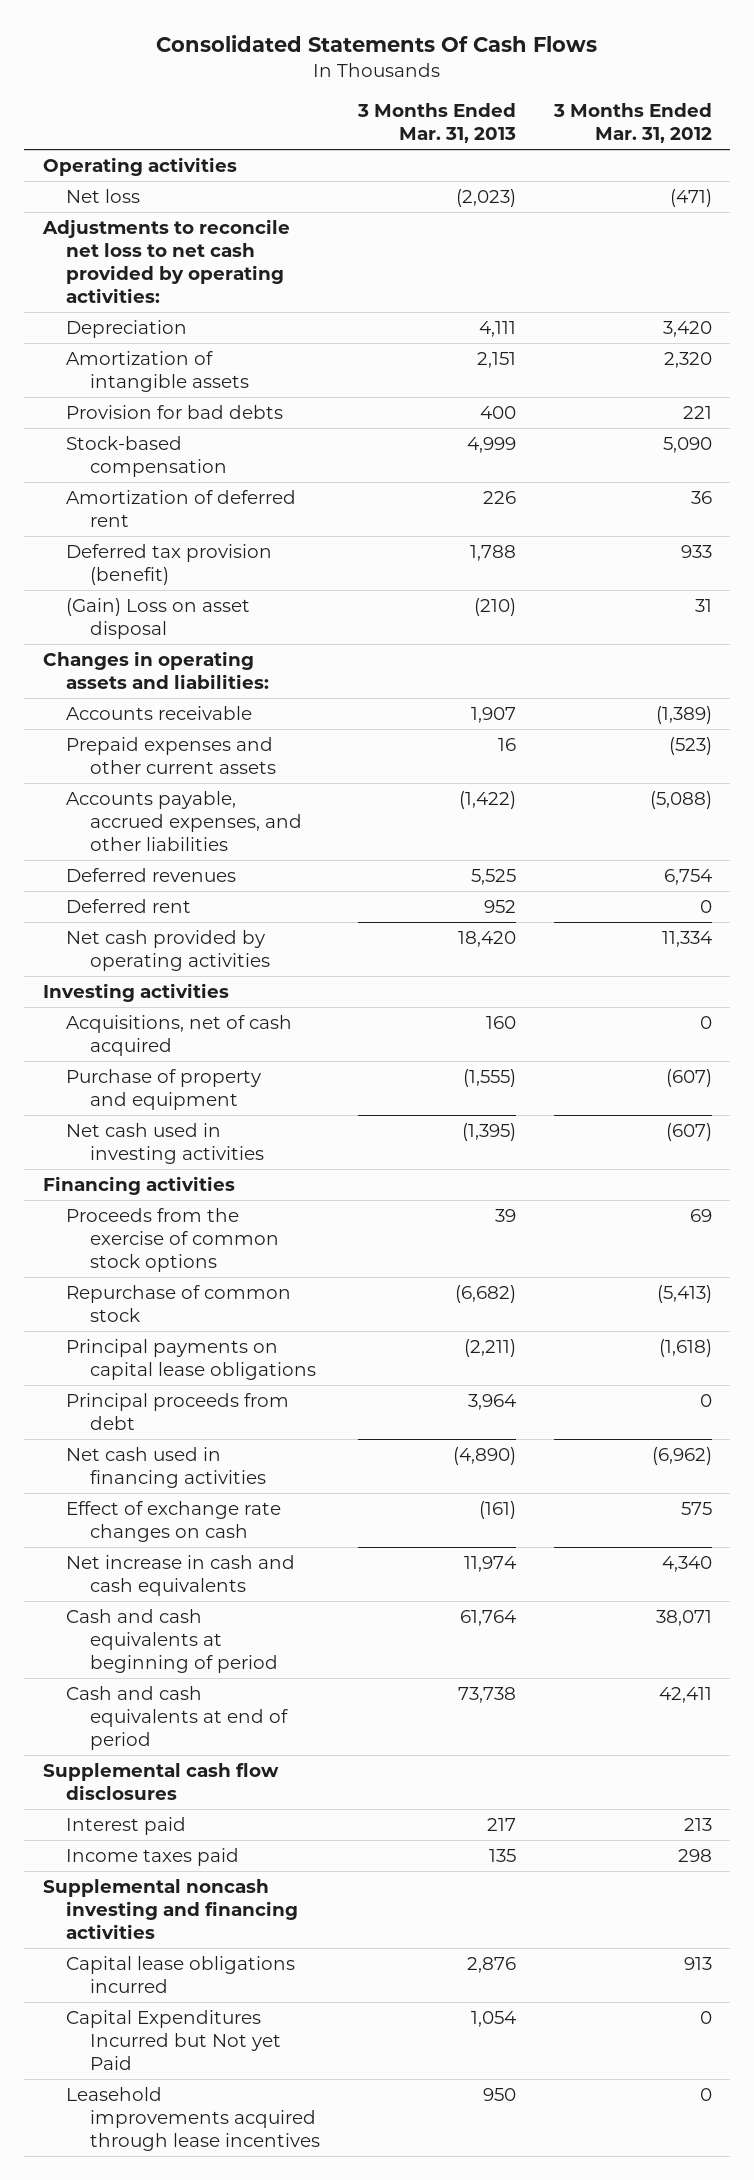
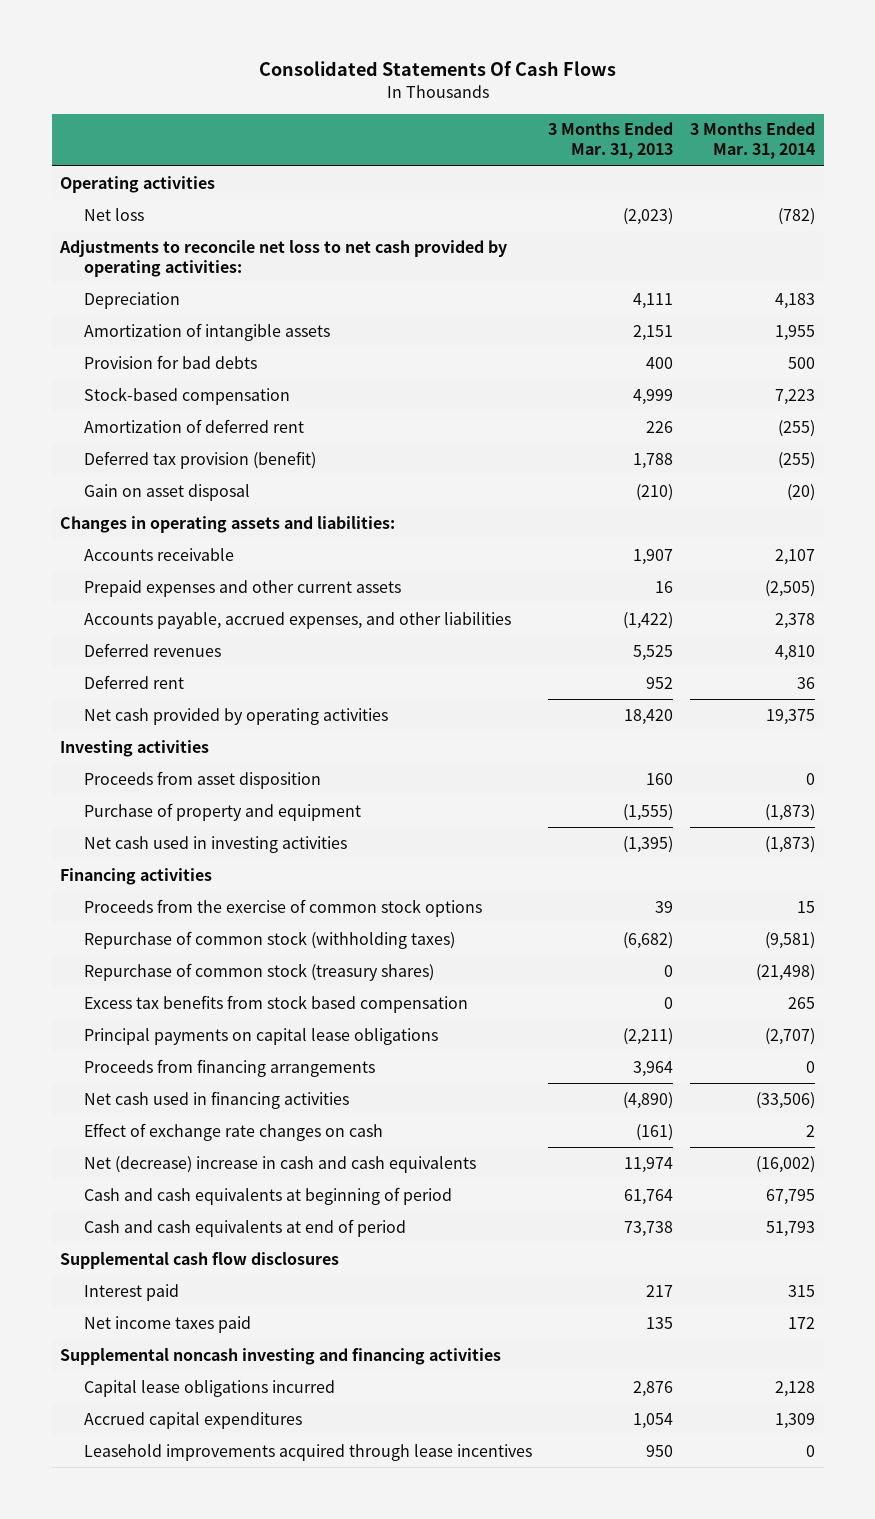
[552,103,712,144] 3 Months Ended Mar. 31, 2012 -> none
none -> [690,122,816,160] 3 Months Ended Mar. 31, 2014
[66,597,251,639] (Gain) Loss on asset disposal -> [83,483,250,501] Gain on asset disposal
[66,1014,293,1056] Acquisitions, net of cash acquired -> none
none -> [83,770,321,789] Proceeds from asset disposition
[66,1284,292,1322] Repurchase of common stock -> [83,930,455,949] Repurchase of common stock (withholding taxes)
none -> [83,962,434,981] Repurchase of common stock (treasury shares)
none -> [83,994,468,1013] Excess tax benefits from stock based compensation
[66,1392,290,1430] Principal proceeds from debt -> [83,1058,375,1077] Proceeds from financing arrangements
[66,1554,296,1596] Net increase in cash and cash equivalents -> [83,1155,476,1173] Net (decrease) increase in cash and cash equivalents
[66,1847,240,1866] Income taxes paid -> [83,1315,251,1333] Net income taxes paid
[66,2009,281,2071] Capital Expenditures Incurred but Not yet Paid -> [83,1411,302,1429] Accrued capital expenditures

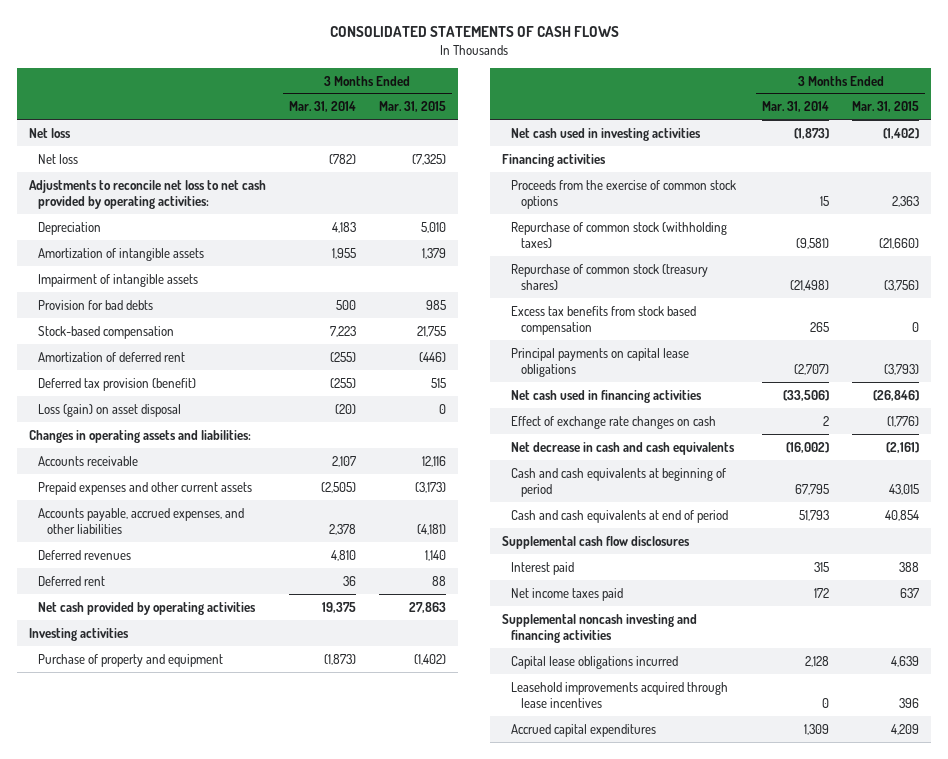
[258,61,616,77] Consolidated Statements Of Cash Flows -> [329,26,619,38] CONSOLIDATED STATEMENTS OF CASH FLOWS
[548,122,674,160] 3 Months Ended Mar. 31, 2013 -> none
none -> [378,101,446,113] Mar. 31, 2015
[60,175,216,193] Operating activities -> [28,127,71,138] Net loss
none -> [38,273,199,287] Impairment of intangible assets
[83,483,250,501] Gain on asset disposal -> [38,403,182,417] Loss (gain) on asset disposal
[83,770,321,789] Proceeds from asset disposition -> none
[83,1058,375,1077] Proceeds from financing arrangements -> none
[83,1155,476,1173] Net (decrease) increase in cash and cash equivalents -> [511,441,736,455] Net decrease in cash and cash equivalents
[83,1411,302,1429] Accrued capital expenditures -> [511,723,657,737] Accrued capital expenditures

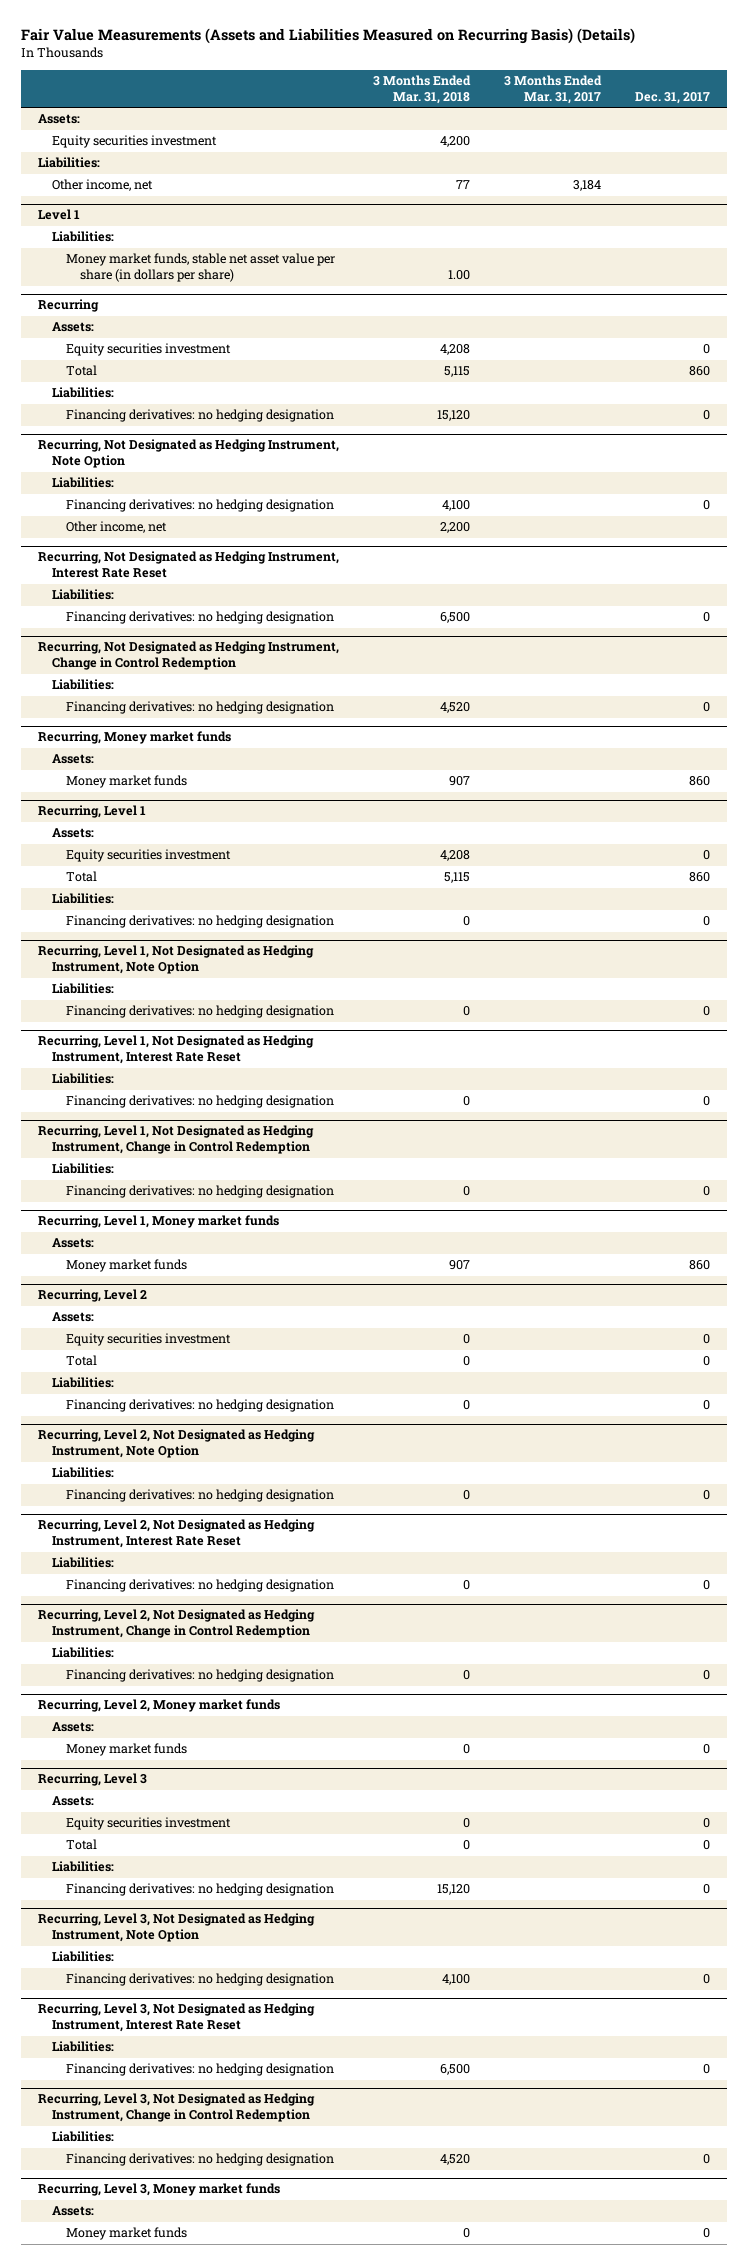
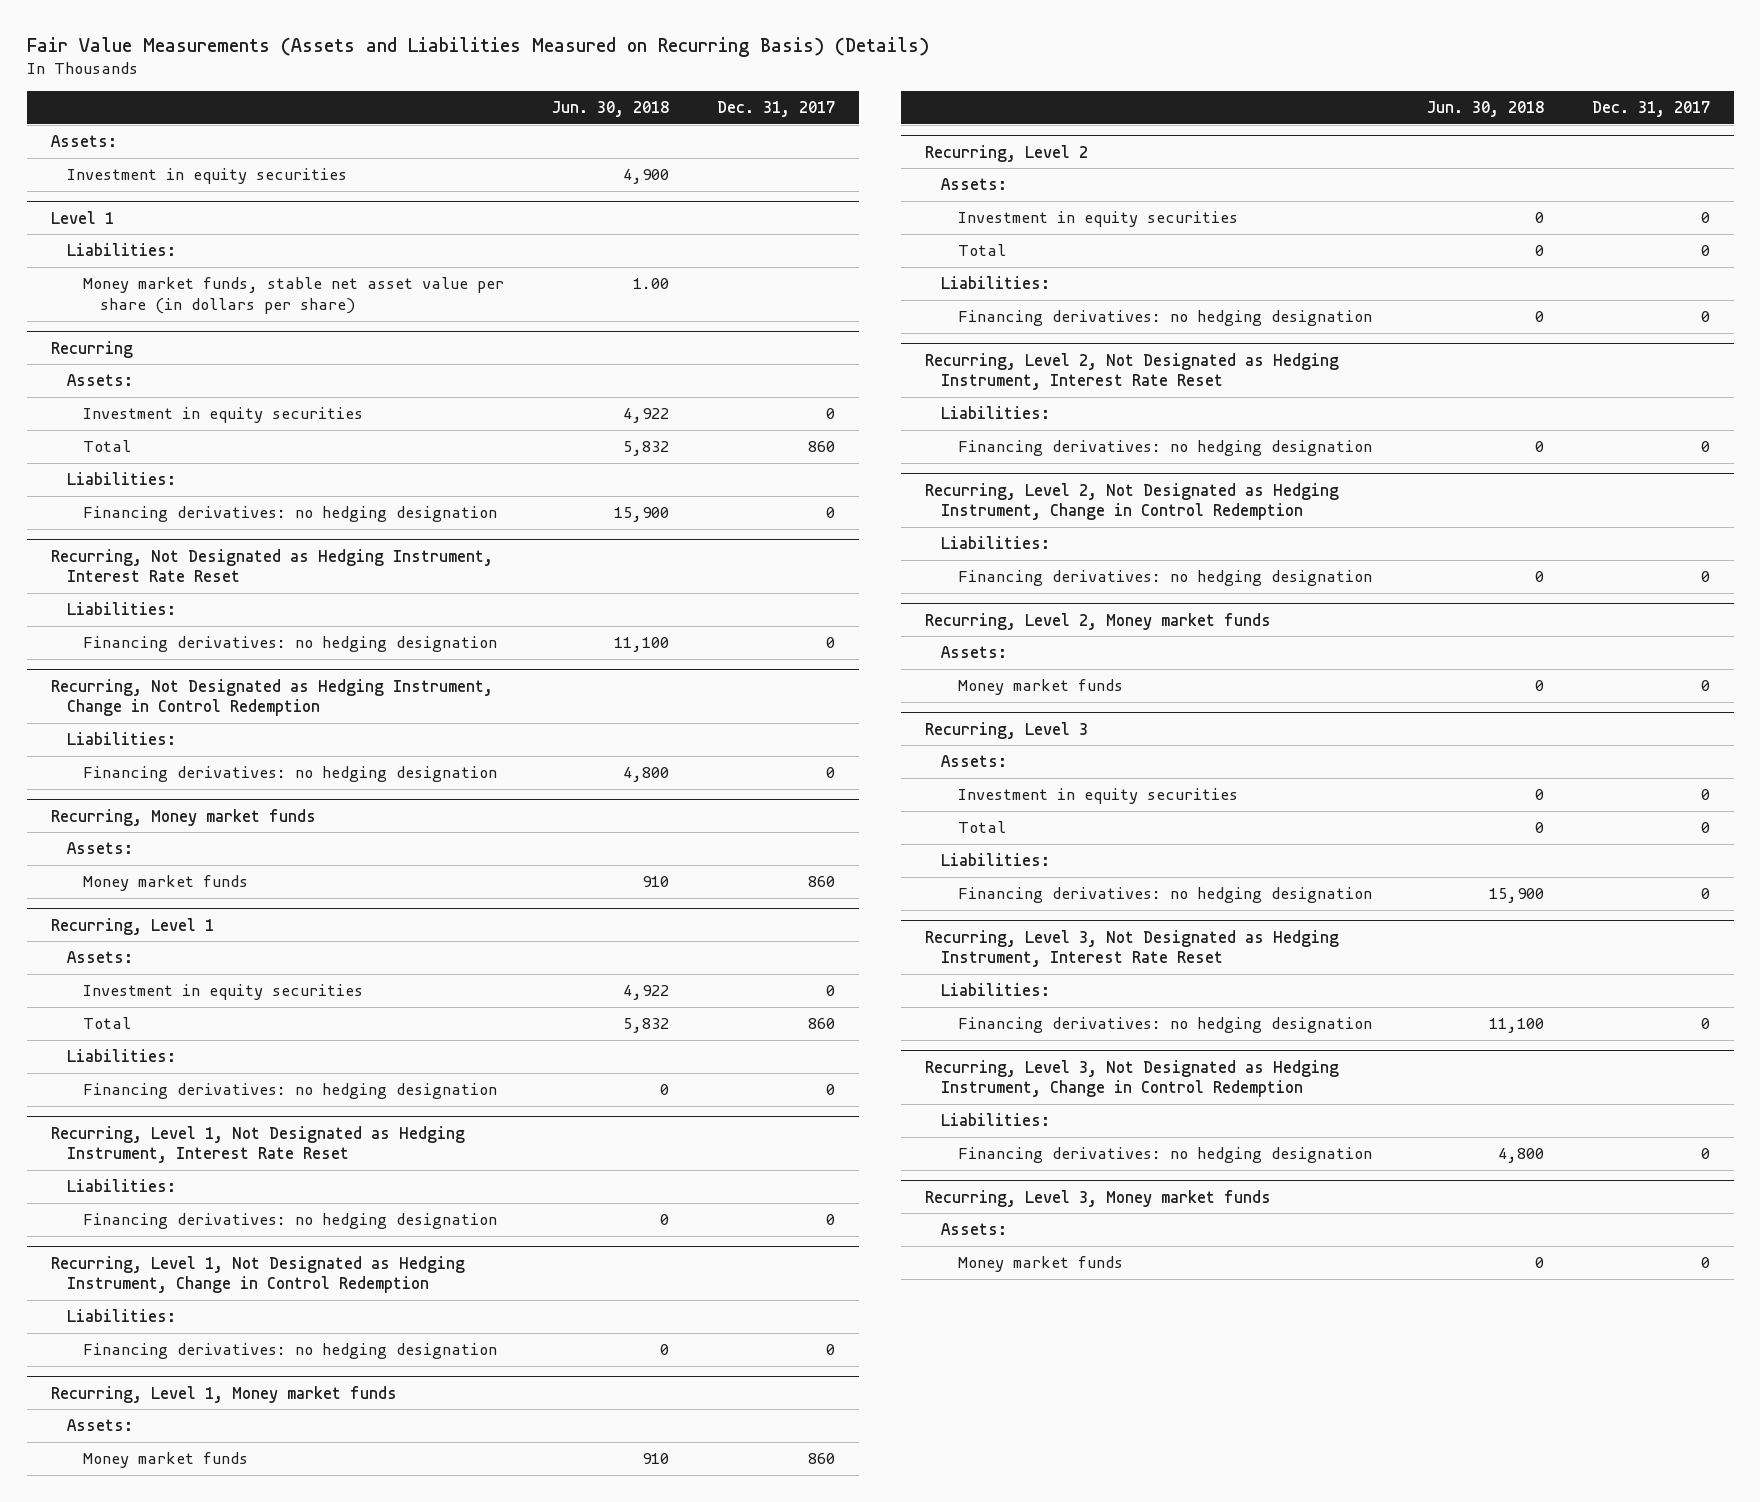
[372,74,471,104] 3 Months Ended Mar. 31, 2018 -> none
[504,74,603,104] 3 Months Ended Mar. 31, 2017 -> none
none -> [552,101,670,118] Jun. 30, 2018
[37,157,100,169] Liabilities: -> none
[52,179,154,192] Other income, net -> none
[52,135,218,149] Equity securities investment -> [66,168,347,185] Investment in equity securities
[66,343,232,357] Equity securities investment -> [83,407,364,424] Investment in equity securities
[37,439,339,469] Recurring, Not Designated as Hedging Instrument, Note Option -> none
[52,477,115,489] Liabilities: -> none
[66,499,335,513] Financing derivatives: no hedging designation -> none
[66,521,168,534] Other income, net -> none
[66,849,232,863] Equity securities investment -> [83,984,364,1001] Investment in equity securities
[37,945,314,975] Recurring, Level 1, Not Designated as Hedging Instrument, Note Option -> none
[52,983,115,995] Liabilities: -> none
[66,1005,335,1019] Financing derivatives: no hedging designation -> none
[66,1333,232,1347] Equity securities investment -> [957,211,1238,228] Investment in equity securities
[37,1429,315,1459] Recurring, Level 2, Not Designated as Hedging Instrument, Note Option -> none
[52,1467,115,1479] Liabilities: -> none
[66,1489,335,1503] Financing derivatives: no hedging designation -> none
[66,1817,232,1831] Equity securities investment -> [957,788,1238,805] Investment in equity securities
[37,1913,315,1943] Recurring, Level 3, Not Designated as Hedging Instrument, Note Option -> none
[52,1951,115,1963] Liabilities: -> none
[66,1973,335,1987] Financing derivatives: no hedging designation -> none

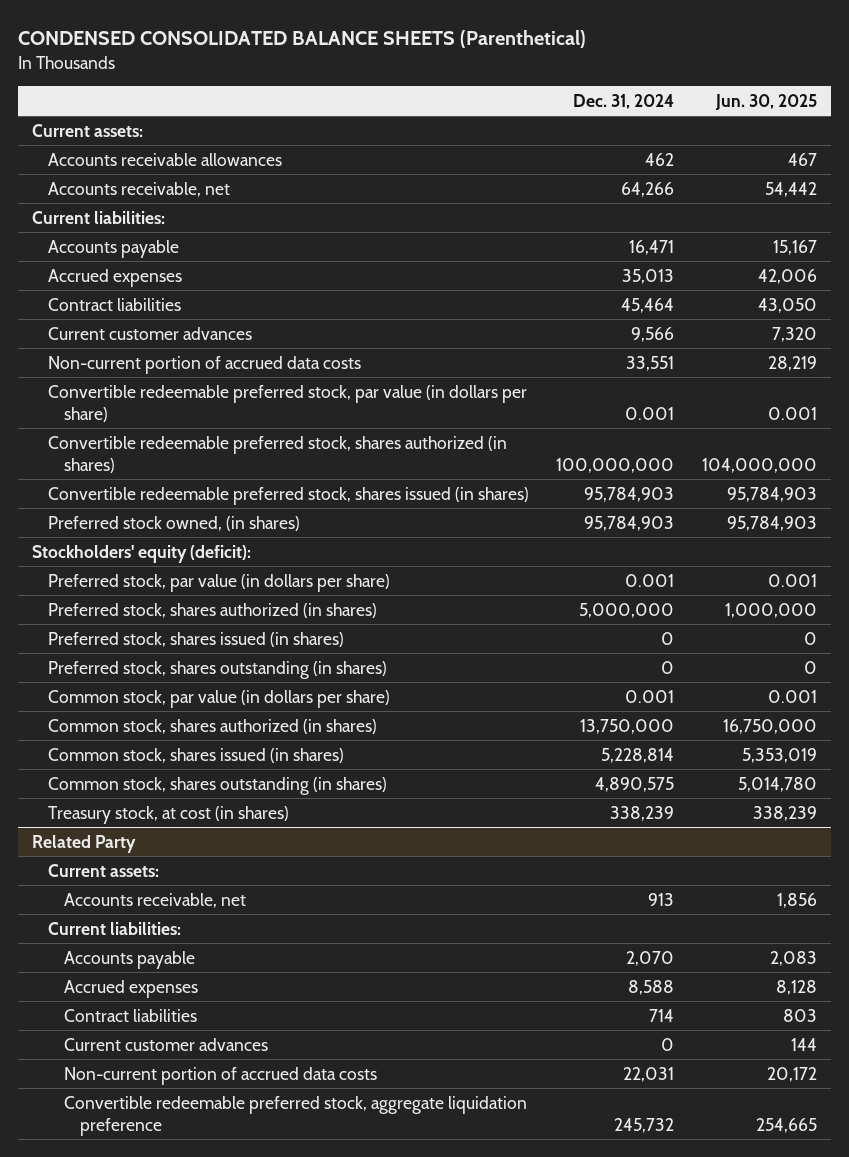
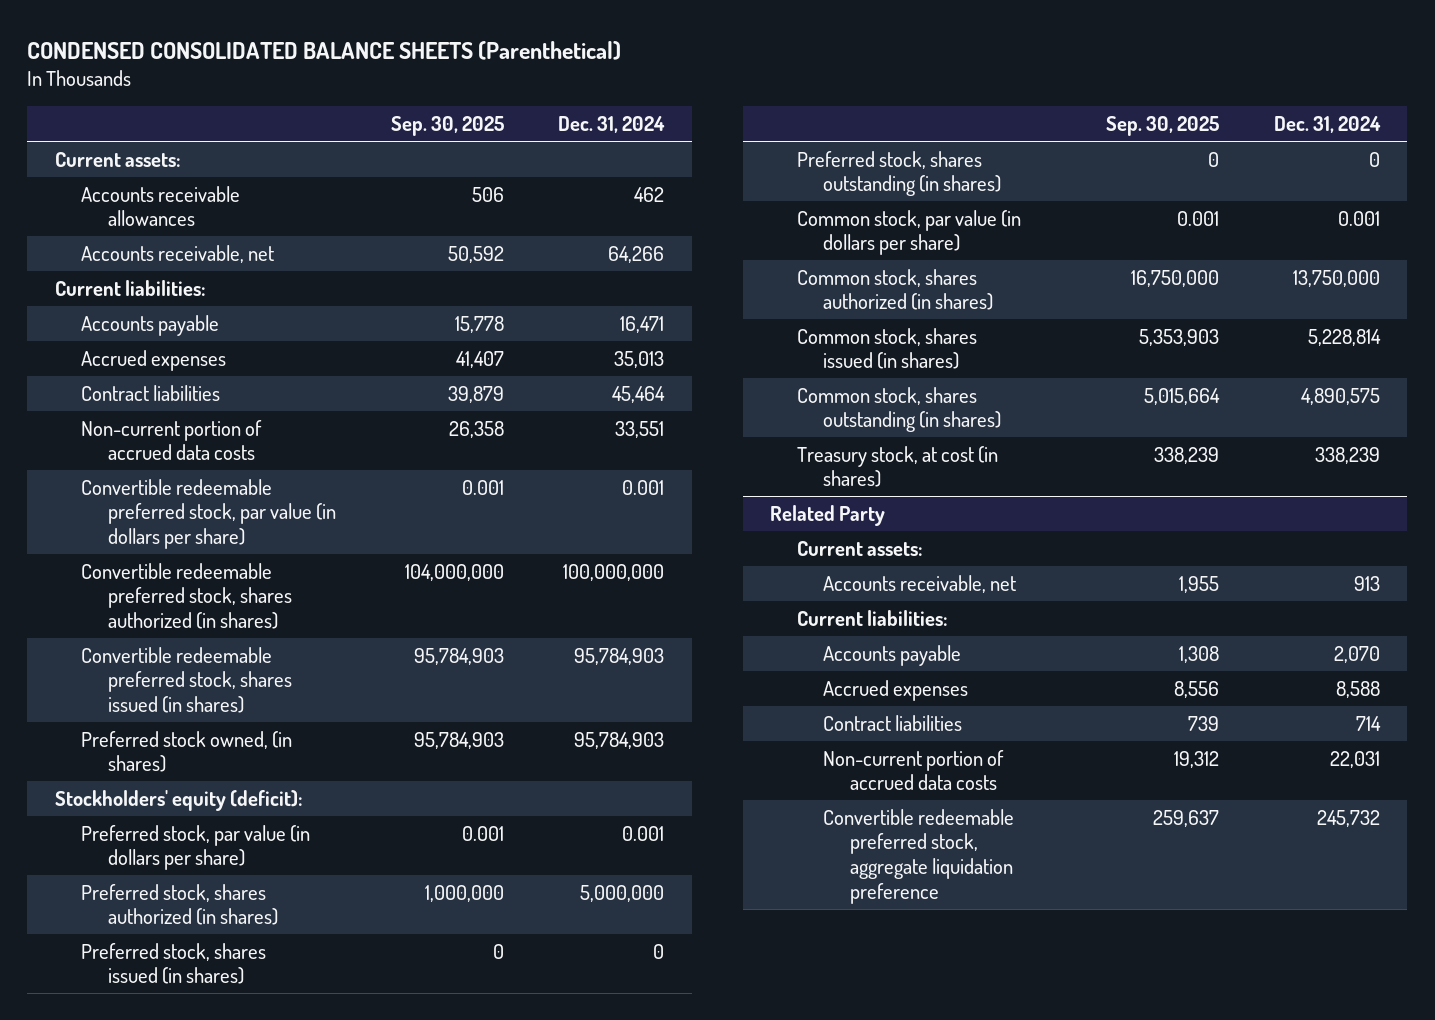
[715,93,818,110] Jun. 30, 2025 -> none
none -> [390,116,504,137] Sep. 30, 2025
[47,326,252,340] Current customer advances -> none
[63,1037,268,1051] Current customer advances -> none

